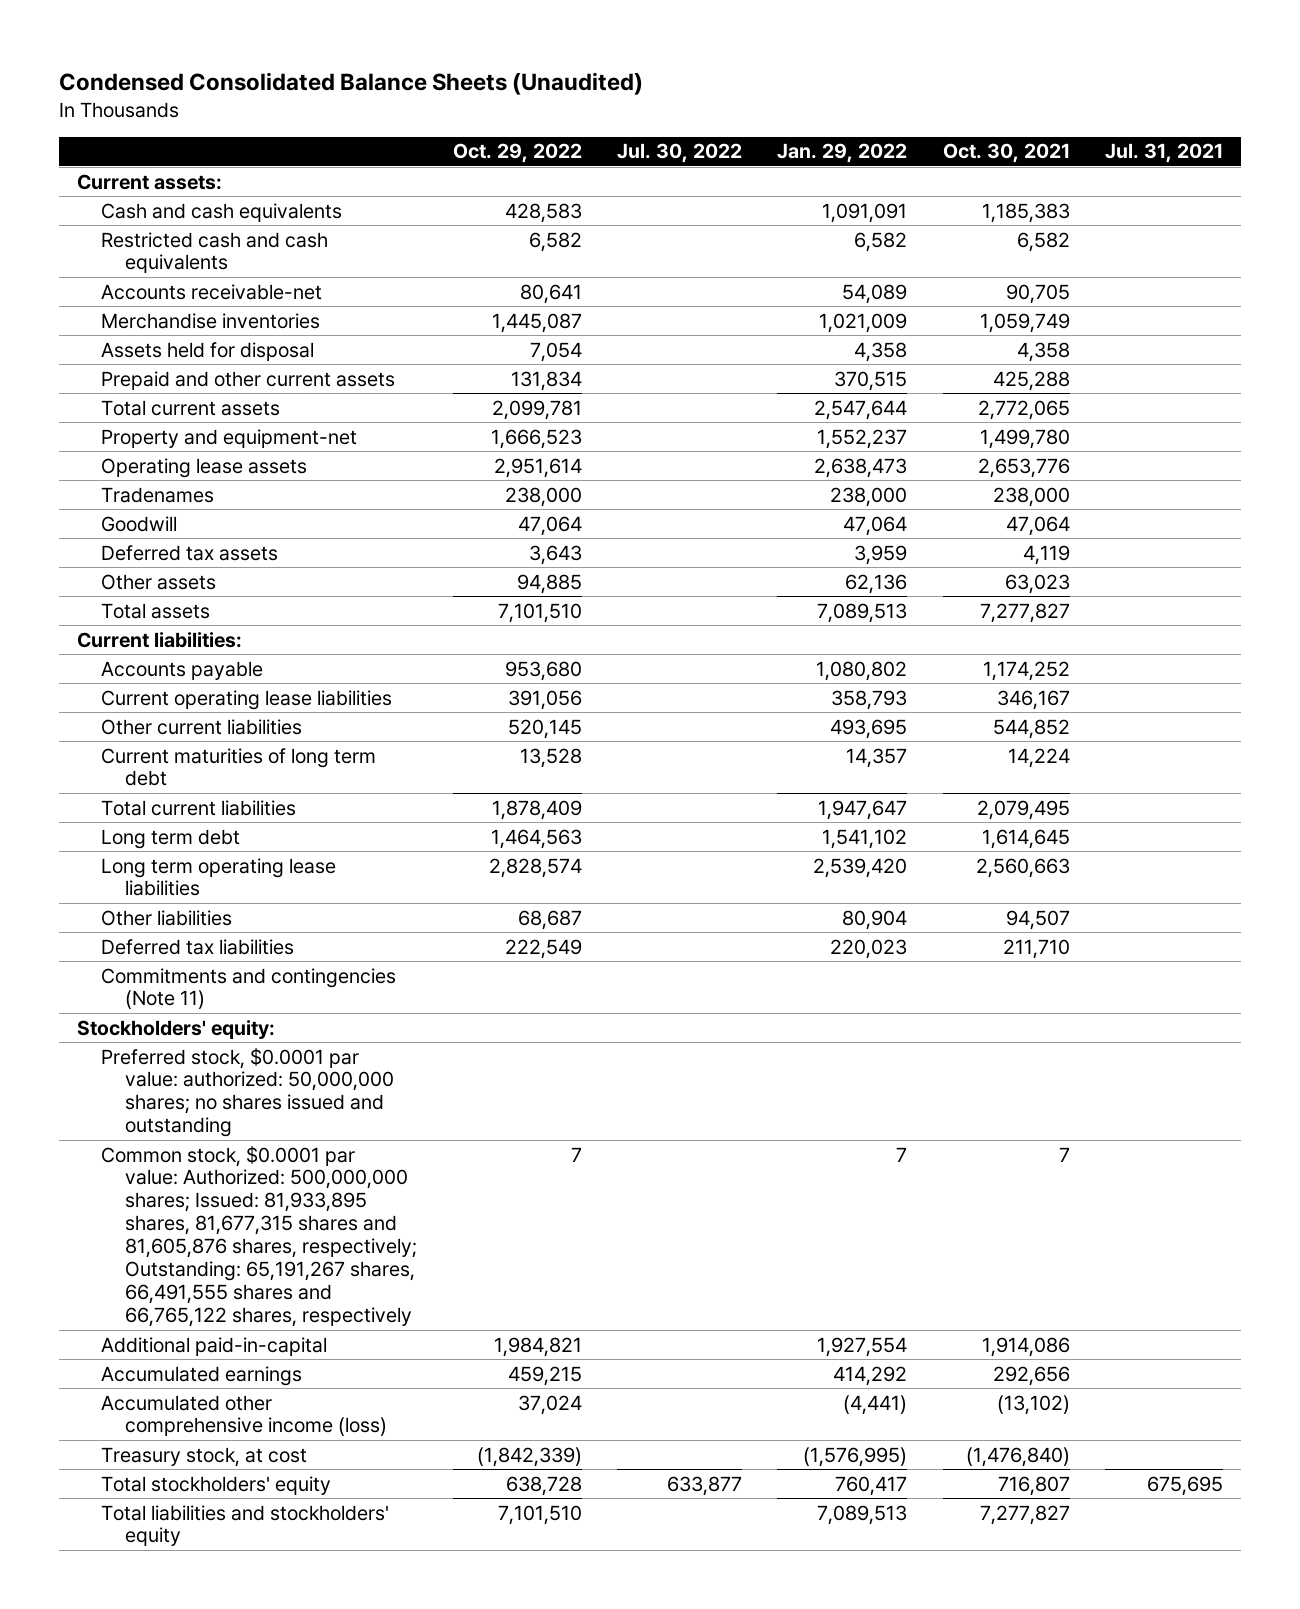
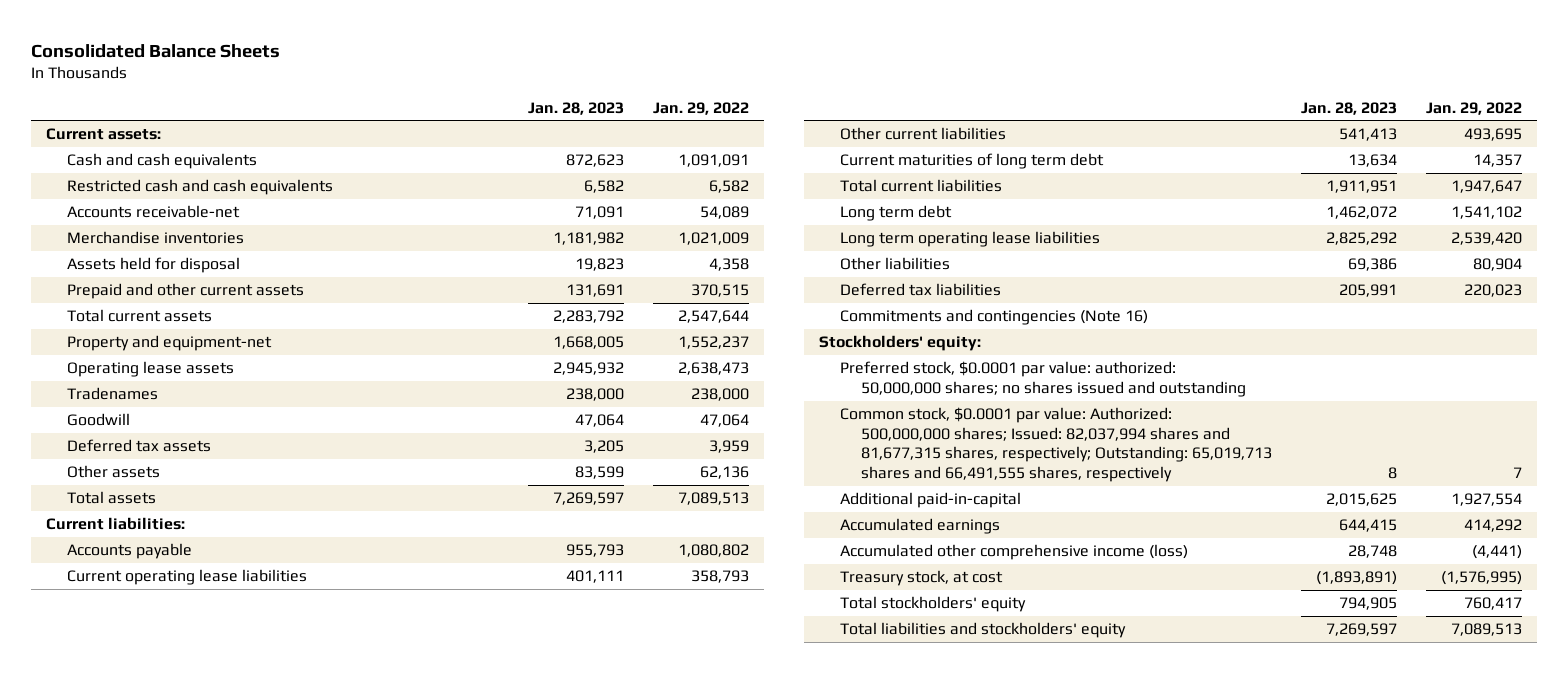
[59,72,644,96] Condensed Consolidated Balance Sheets (Unaudited) -> [31,43,281,58] Consolidated Balance Sheets
[452,143,582,164] Oct. 29, 2022 -> none
[616,143,742,164] Jul. 30, 2022 -> none
[942,143,1070,164] Oct. 30, 2021 -> none
[1104,143,1223,164] Jul. 31, 2021 -> none
none -> [527,101,624,115] Jan. 28, 2023
[101,967,397,1010] Commitments and contingencies (Note 11) -> [839,309,1148,326] Commitments and contingencies (Note 16)
[101,1145,418,1328] Common stock, $0.0001 par value: Authorized: 500,000,000 shares; Issued: 81,933,895 shares, 81,677,315 shares and 81,605,876 shares, respectively; Outstanding: 65,191,267 shares, 66,491,555 shares and 66,765,122 shares, respectively -> [839,407,1272,483] Common stock, $0.0001 par value: Authorized: 500,000,000 shares; Issued: 82,037,994 shares and 81,677,315 shares, respectively; Outstanding: 65,019,713 shares and 66,491,555 shares, respectively

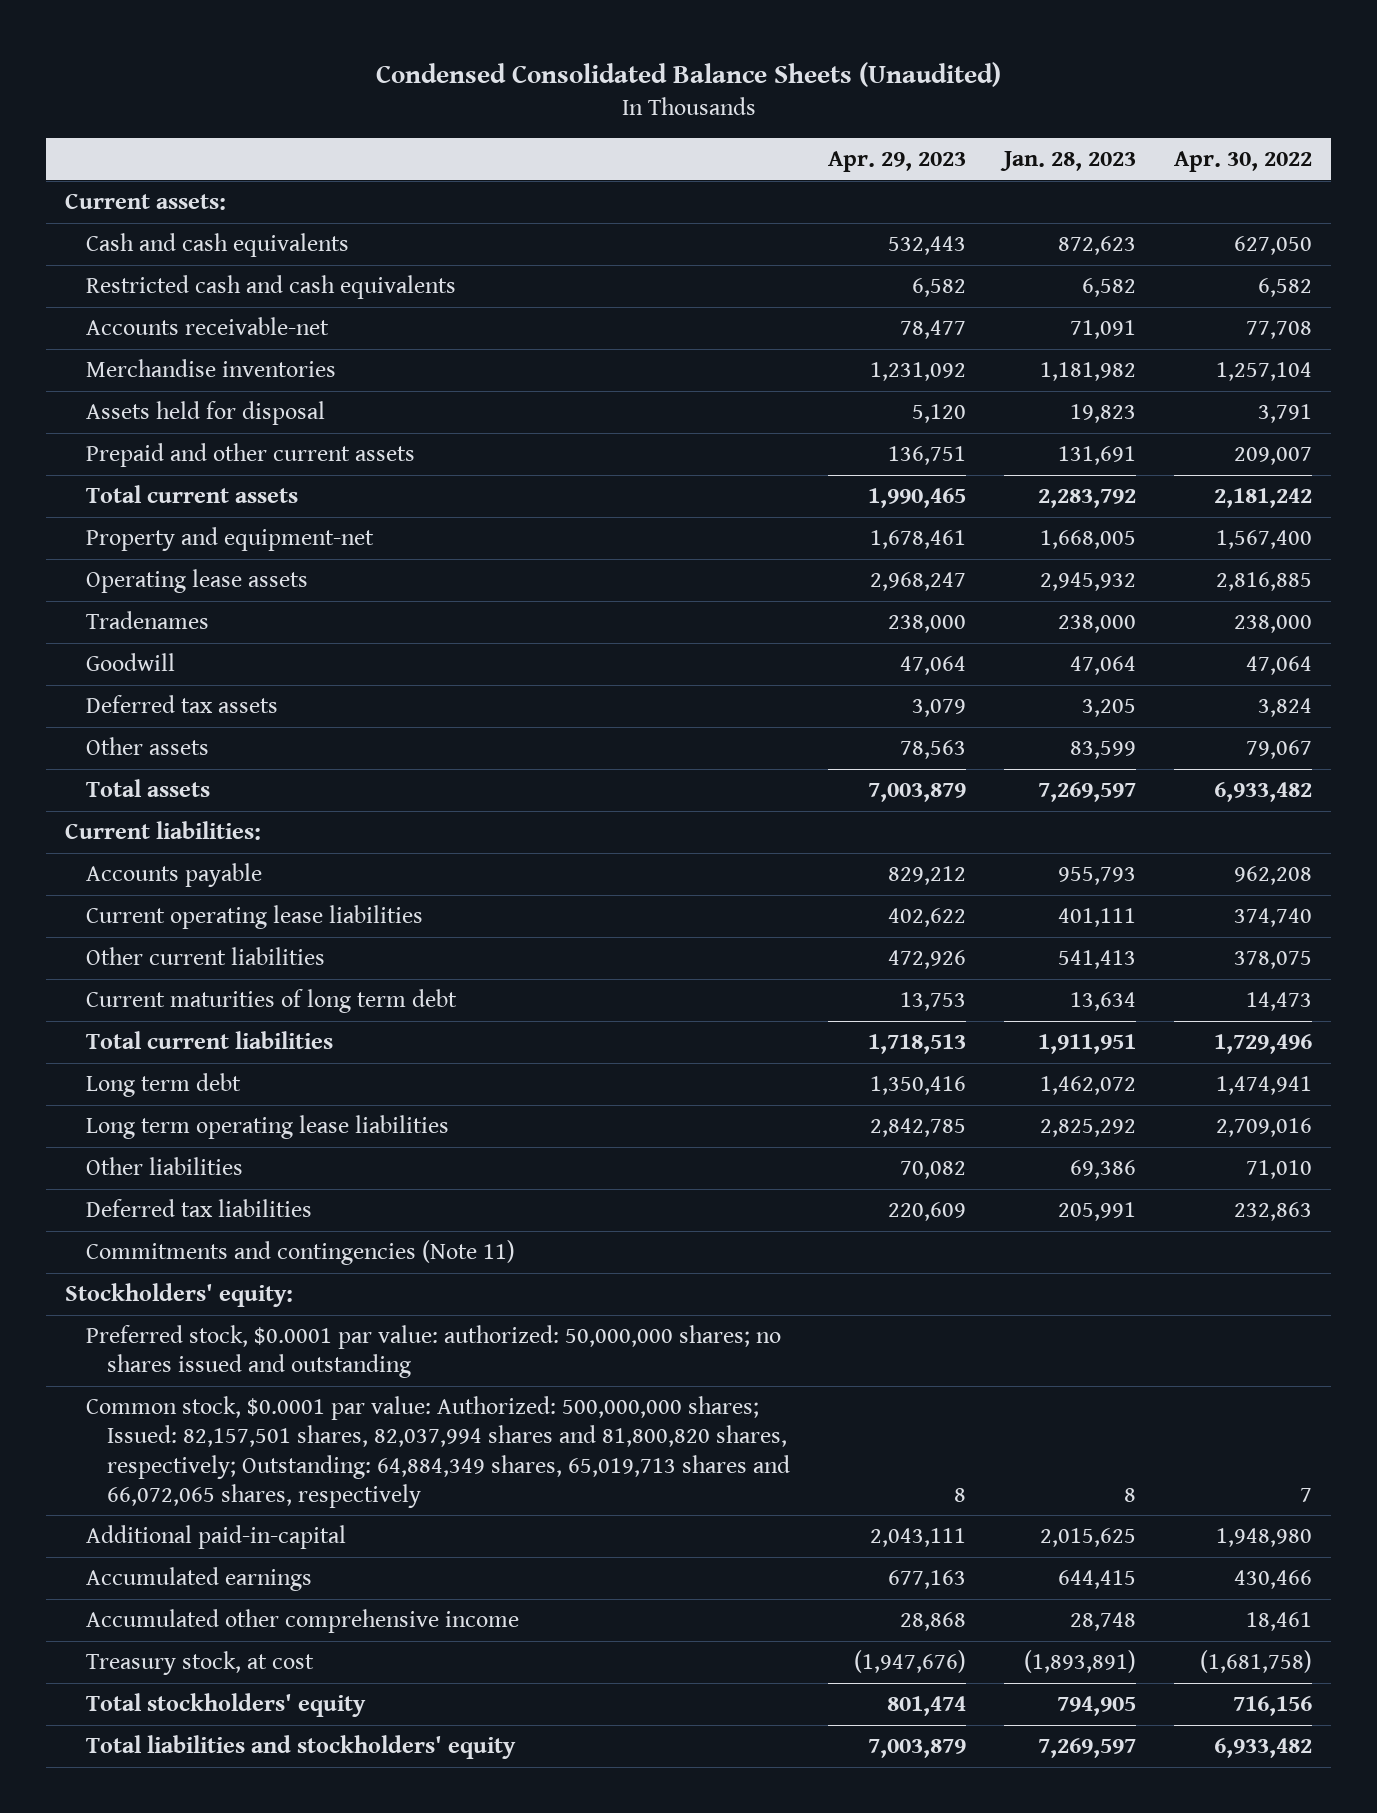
[31,43,281,58] Consolidated Balance Sheets -> [375,61,1001,87] Condensed Consolidated Balance Sheets (Unaudited)
[653,101,750,115] Jan. 29, 2022 -> none
none -> [827,151,966,173] Apr. 29, 2023
none -> [1173,151,1312,173] Apr. 30, 2022
[839,309,1148,326] Commitments and contingencies (Note 16) -> [85,1240,515,1266] Commitments and contingencies (Note 11)
[839,407,1272,483] Common stock, $0.0001 par value: Authorized: 500,000,000 shares; Issued: 82,037,994 shares and 81,677,315 shares, respectively; Outstanding: 65,019,713 shares and 66,491,555 shares, respectively -> [85,1396,790,1508] Common stock, $0.0001 par value: Authorized: 500,000,000 shares; Issued: 82,157,501 shares, 82,037,994 shares and 81,800,820 shares, respectively; Outstanding: 64,884,349 shares, 65,019,713 shares and 66,072,065 shares, respectively
[839,544,1188,561] Accumulated other comprehensive income (loss) -> [85,1609,519,1634] Accumulated other comprehensive income

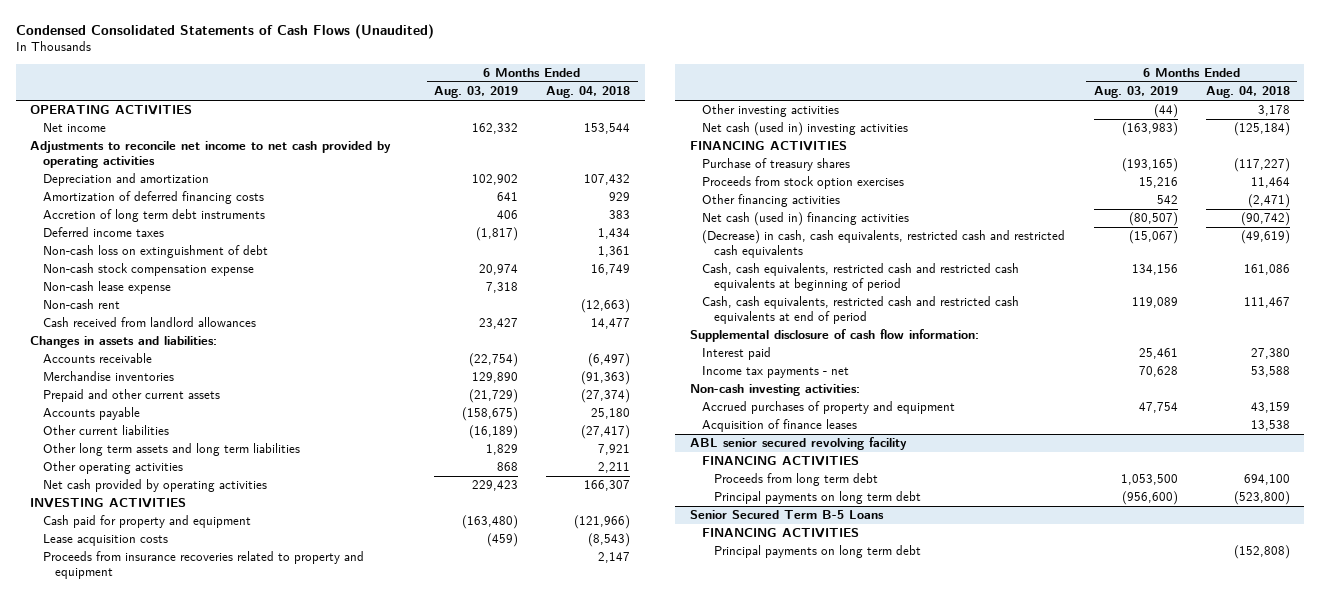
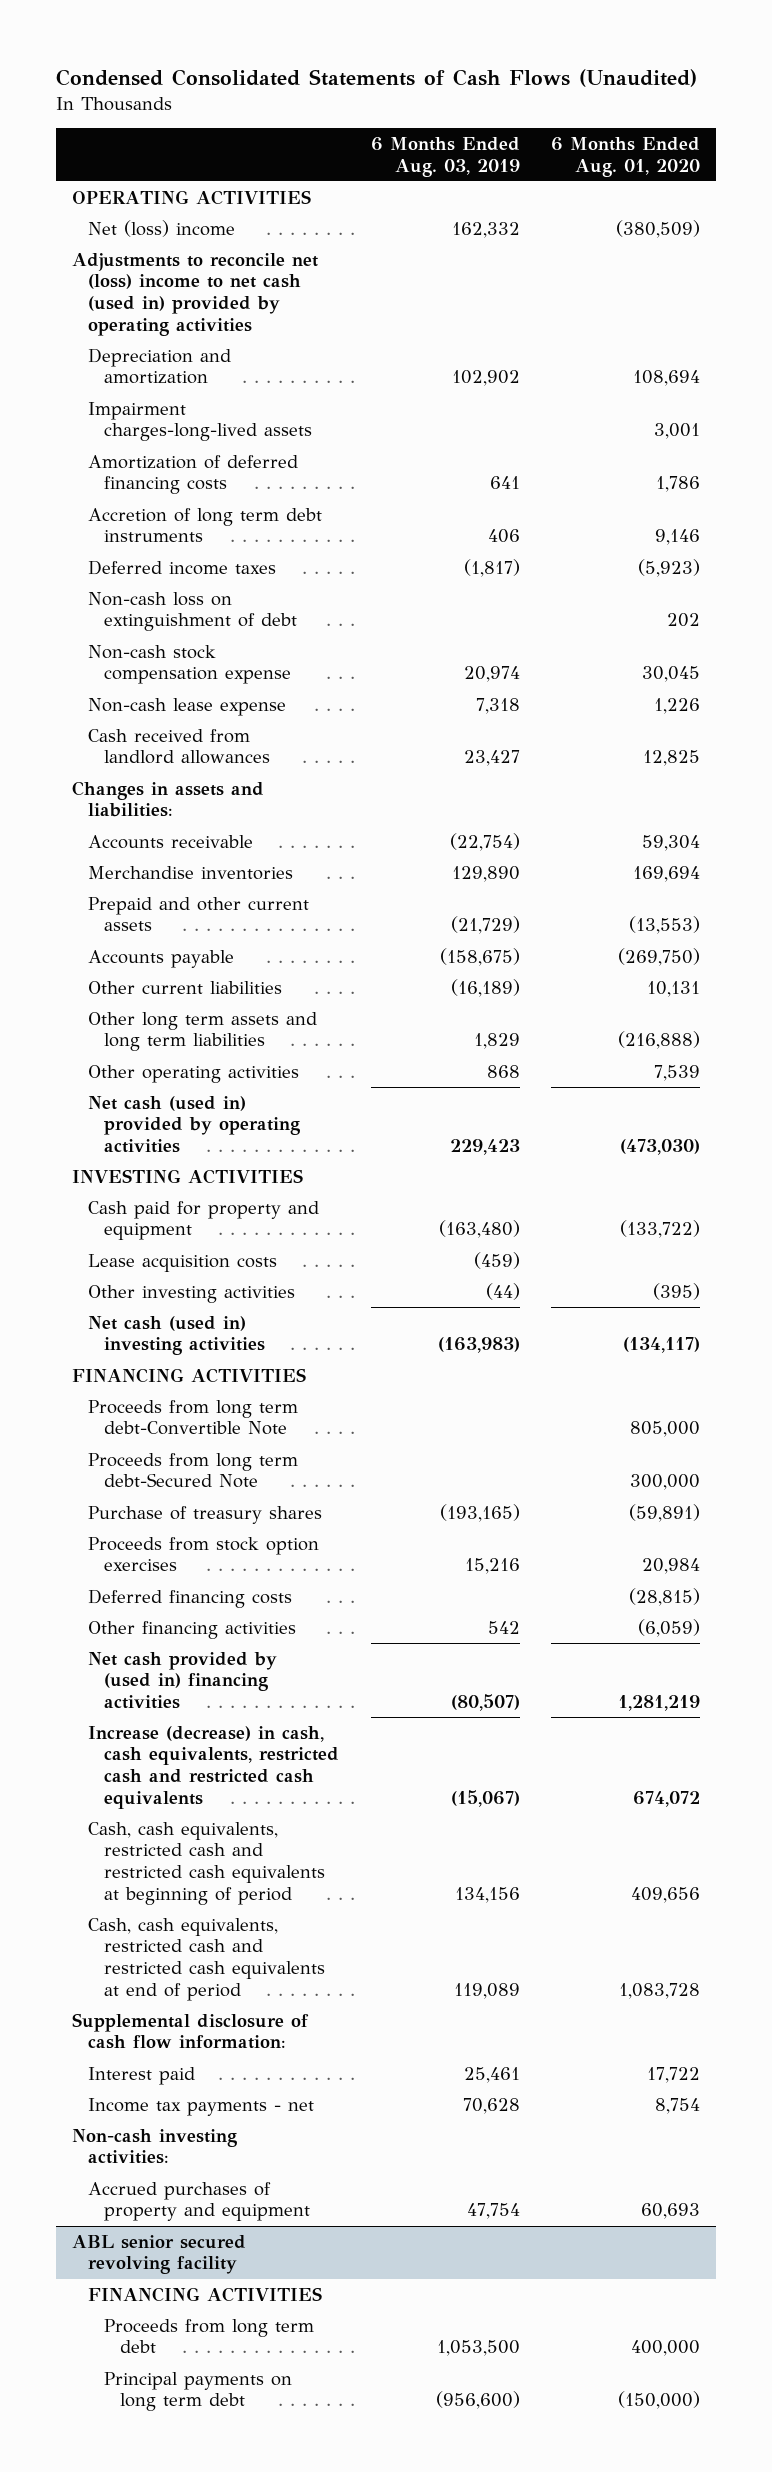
[546,86,631,99] Aug. 04, 2018 -> none
none -> [551,137,701,177] 6 Months Ended Aug. 01, 2020
[42,123,106,133] Net income -> [87,219,235,237] Net (loss) income
[30,141,392,169] Adjustments to reconcile net income to net cash provided by operating activities -> [71,252,318,336] Adjustments to reconcile net (loss) income to net cash (used in) provided by operating activities
none -> [87,401,313,442] Impairment charges-long-lived assets
[42,299,120,310] Non-cash rent -> none
[42,479,267,493] Net cash provided by operating activities -> [87,1095,301,1154] Net cash (used in) provided by operating activities
[42,551,364,580] Proceeds from insurance recoveries related to property and equipment -> none
none -> [87,1399,298,1436] Proceeds from long term debt-Convertible Note
none -> [87,1452,298,1489] Proceeds from long term debt-Secured Note
none -> [87,1588,292,1608] Deferred financing costs
[702,212,910,227] Net cash (used in) financing activities -> [87,1651,277,1710] Net cash provided by (used in) financing activities
[702,230,1066,259] (Decrease) in cash, cash equivalents, restricted cash and restricted cash equivalents -> [87,1725,340,1809] Increase (decrease) in cash, cash equivalents, restricted cash and restricted cash equivalents
[702,419,858,433] Acquisition of finance leases -> none
[689,510,884,520] Senior Secured Term B-5 Loans -> none
[702,528,860,539] FINANCING ACTIVITIES -> none
[714,545,922,559] Principal payments on long term debt -> none

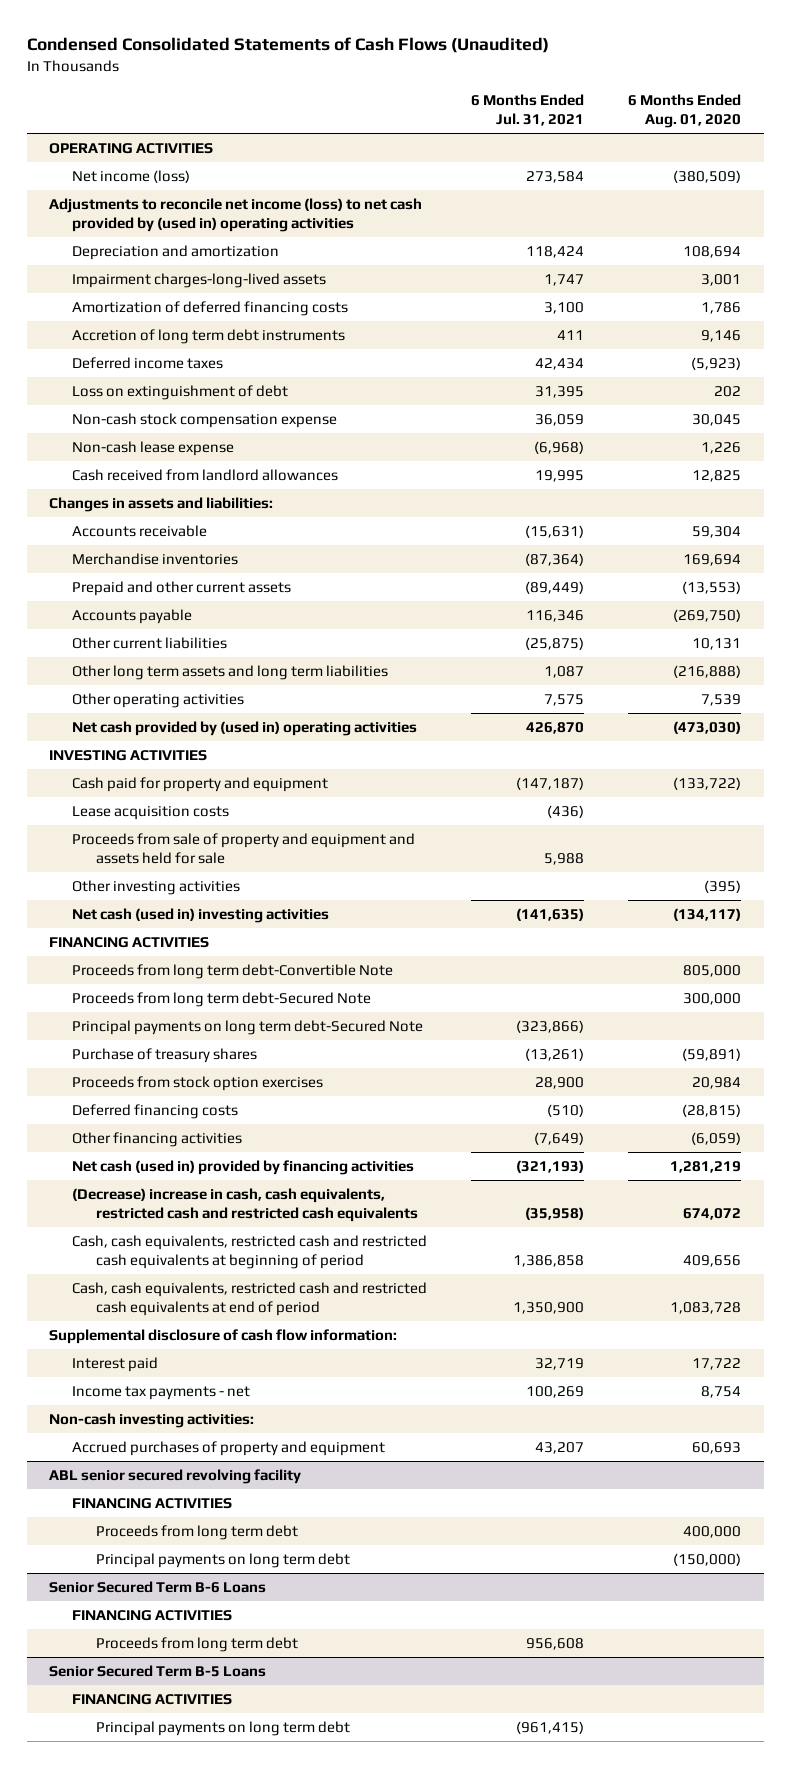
[370,137,520,177] 6 Months Ended Aug. 03, 2019 -> none
none -> [471,93,585,127] 6 Months Ended Jul. 31, 2021
[87,219,235,237] Net (loss) income -> [72,169,191,183] Net income (loss)
[71,252,318,336] Adjustments to reconcile net (loss) income to net cash (used in) provided by operating activities -> [48,197,422,233] Adjustments to reconcile net income (loss) to net cash provided by (used in) operating activities
[87,591,298,632] Non-cash loss on extinguishment of debt -> [72,384,289,400] Loss on extinguishment of debt
[87,1095,301,1154] Net cash (used in) provided by operating activities -> [72,720,418,736] Net cash provided by (used in) operating activities
none -> [72,832,416,865] Proceeds from sale of property and equipment and assets held for sale
none -> [72,1019,424,1035] Principal payments on long term debt-Secured Note
[87,1651,277,1710] Net cash provided by (used in) financing activities -> [72,1159,415,1175] Net cash (used in) provided by financing activities
[87,1725,340,1809] Increase (decrease) in cash, cash equivalents, restricted cash and restricted cash equivalents -> [72,1187,418,1223] (Decrease) increase in cash, cash equivalents, restricted cash and restricted cash equivalents
none -> [48,1580,266,1593] Senior Secured Term B-6 Loans
none -> [72,1609,233,1621] FINANCING ACTIVITIES
none -> [95,1636,298,1652] Proceeds from long term debt
none -> [48,1664,266,1677] Senior Secured Term B-5 Loans
none -> [72,1693,233,1705] FINANCING ACTIVITIES
none -> [95,1720,350,1736] Principal payments on long term debt

